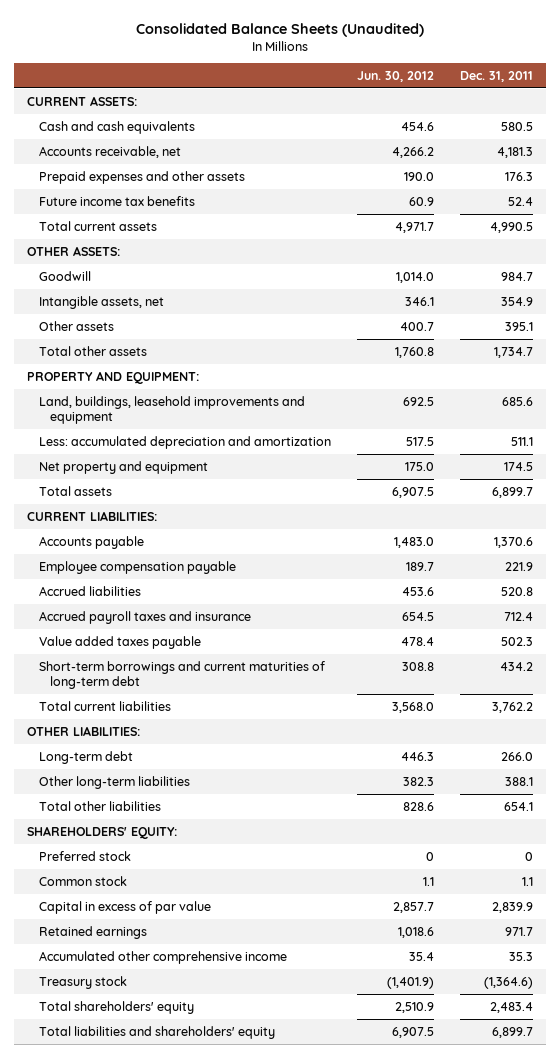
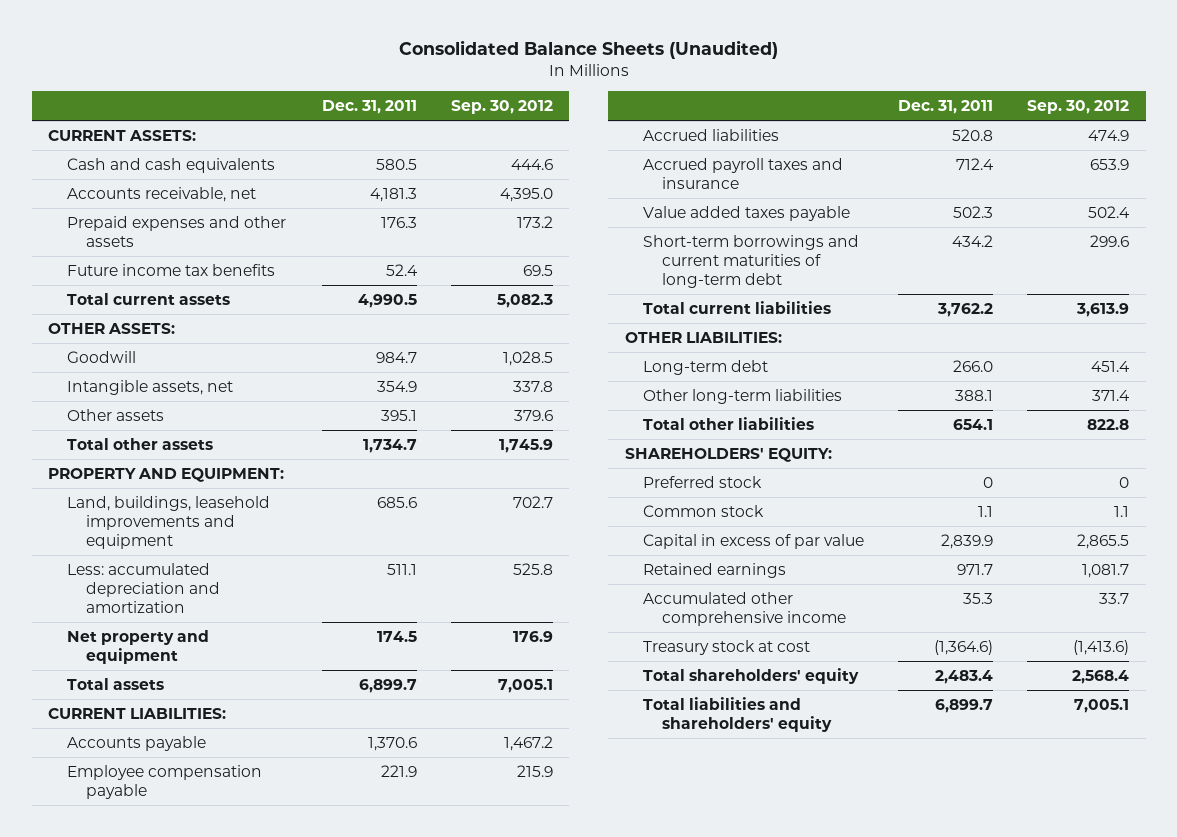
[356,70,434,82] Jun. 30, 2012 -> none
none -> [450,100,553,115] Sep. 30, 2012
[38,975,127,989] Treasury stock -> [643,639,811,655] Treasury stock at cost

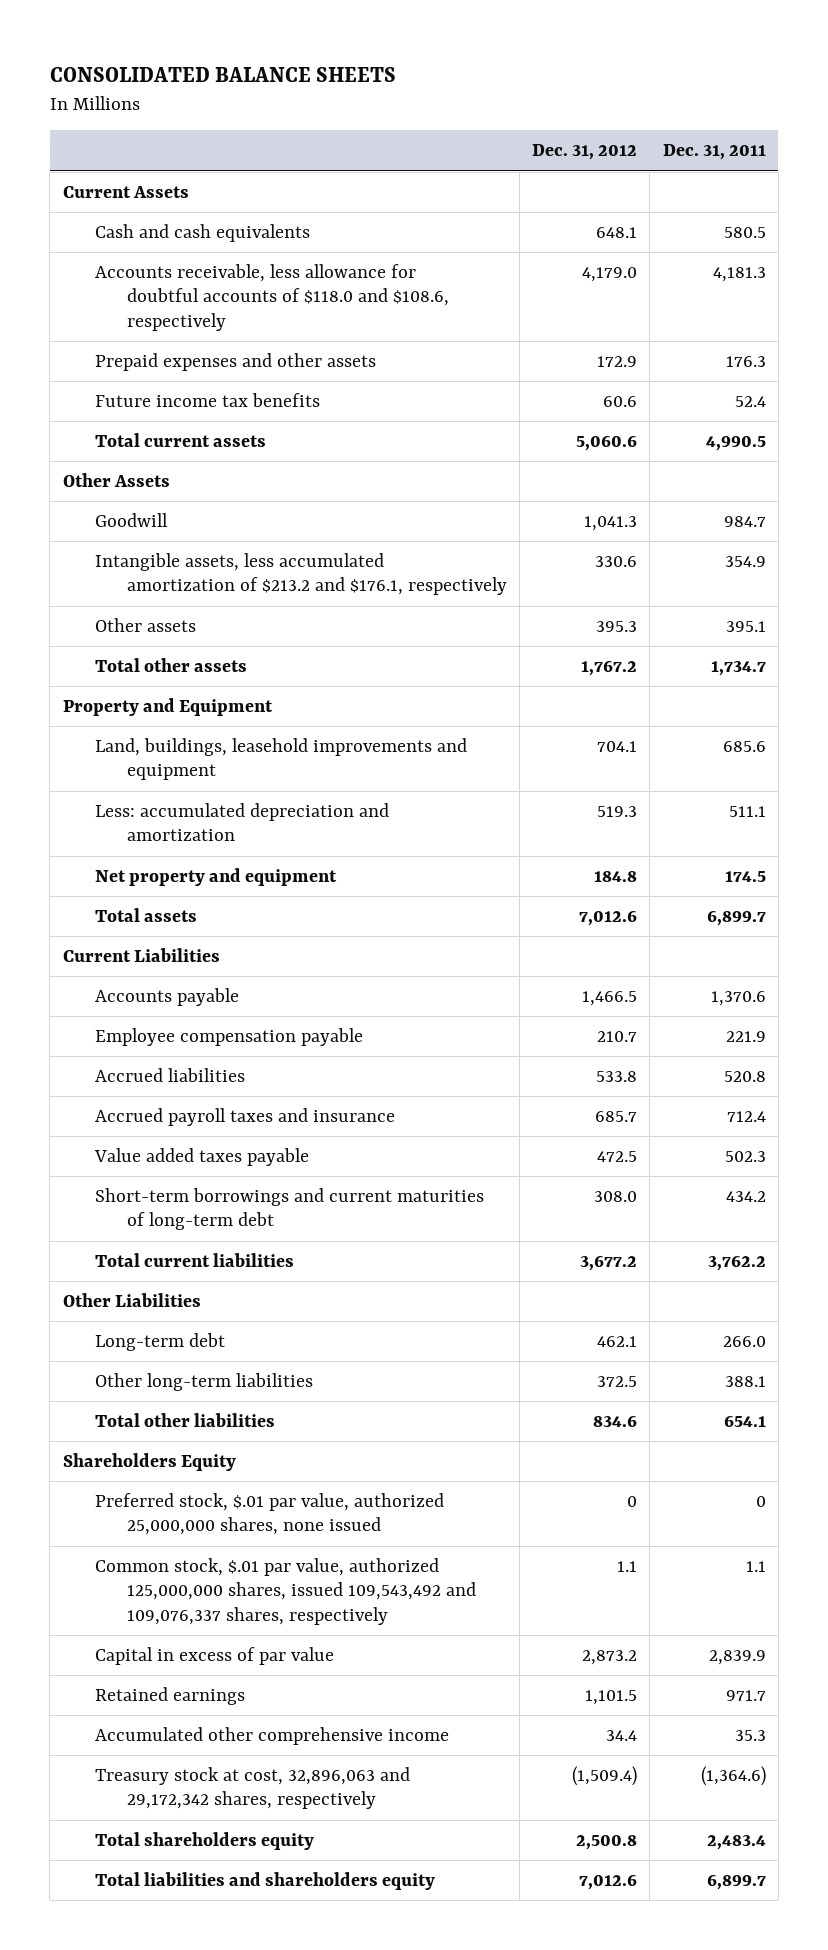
[398,40,778,60] Consolidated Balance Sheets (Unaudited) -> [49,66,396,82] CONSOLIDATED BALANCE SHEETS
[450,100,553,115] Sep. 30, 2012 -> none
none -> [532,144,638,161] Dec. 31, 2012
[48,129,197,141] CURRENT ASSETS: -> [62,186,189,199] Current Assets
[67,186,257,202] Accounts receivable, net -> [94,264,449,331] Accounts receivable, less allowance for doubtful accounts of $118.0 and $108.6, respectively
[48,322,176,334] OTHER ASSETS: -> [62,473,170,488] Other Assets
[67,379,234,395] Intangible assets, net -> [94,553,507,596] Intangible assets, less accumulated amortization of $213.2 and $176.1, respectively
[48,467,285,482] PROPERTY AND EQUIPMENT: -> [62,698,273,717] Property and Equipment
[48,707,227,719] CURRENT LIABILITIES: -> [62,948,220,963] Current Liabilities
[624,331,782,343] OTHER LIABILITIES: -> [62,1293,201,1308] Other Liabilities
[624,447,832,462] SHAREHOLDERS' EQUITY: -> [62,1453,236,1472] Shareholders Equity
[643,475,763,488] Preferred stock -> [94,1493,444,1536] Preferred stock, $.01 par value, authorized 25,000,000 shares, none issued
[643,504,765,517] Common stock -> [94,1558,476,1625] Common stock, $.01 par value, authorized 125,000,000 shares, issued 109,543,492 and 109,076,337 shares, respectively
[643,639,811,655] Treasury stock at cost -> [94,1767,410,1810] Treasury stock at cost, 32,896,063 and 29,172,342 shares, respectively
[643,667,860,684] Total shareholders' equity -> [94,1832,314,1851] Total shareholders equity
[643,696,832,732] Total liabilities and shareholders' equity -> [94,1872,435,1891] Total liabilities and shareholders equity

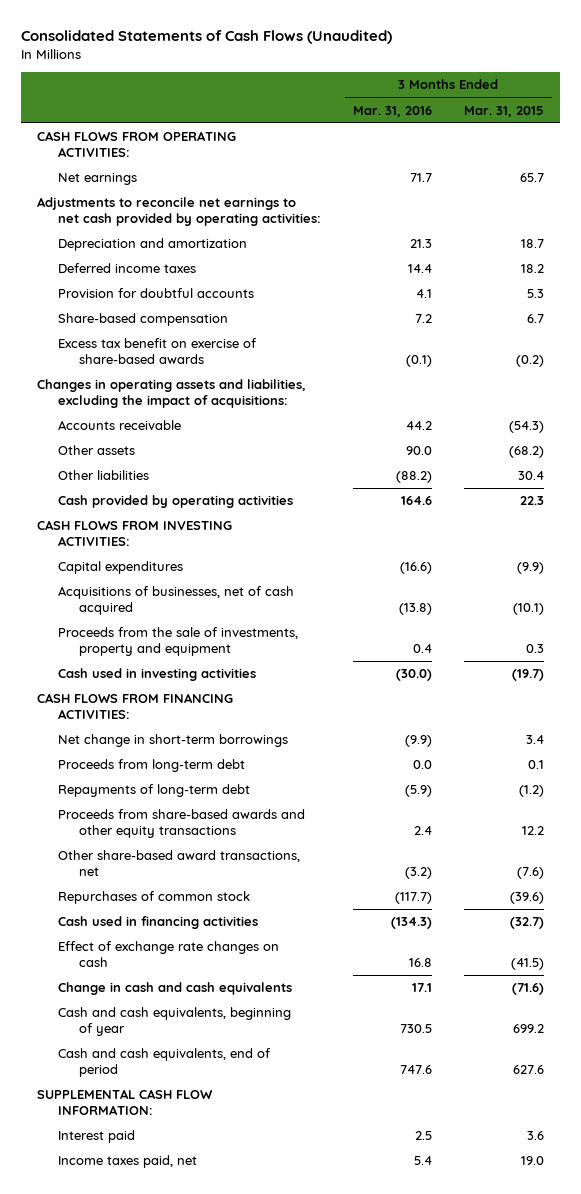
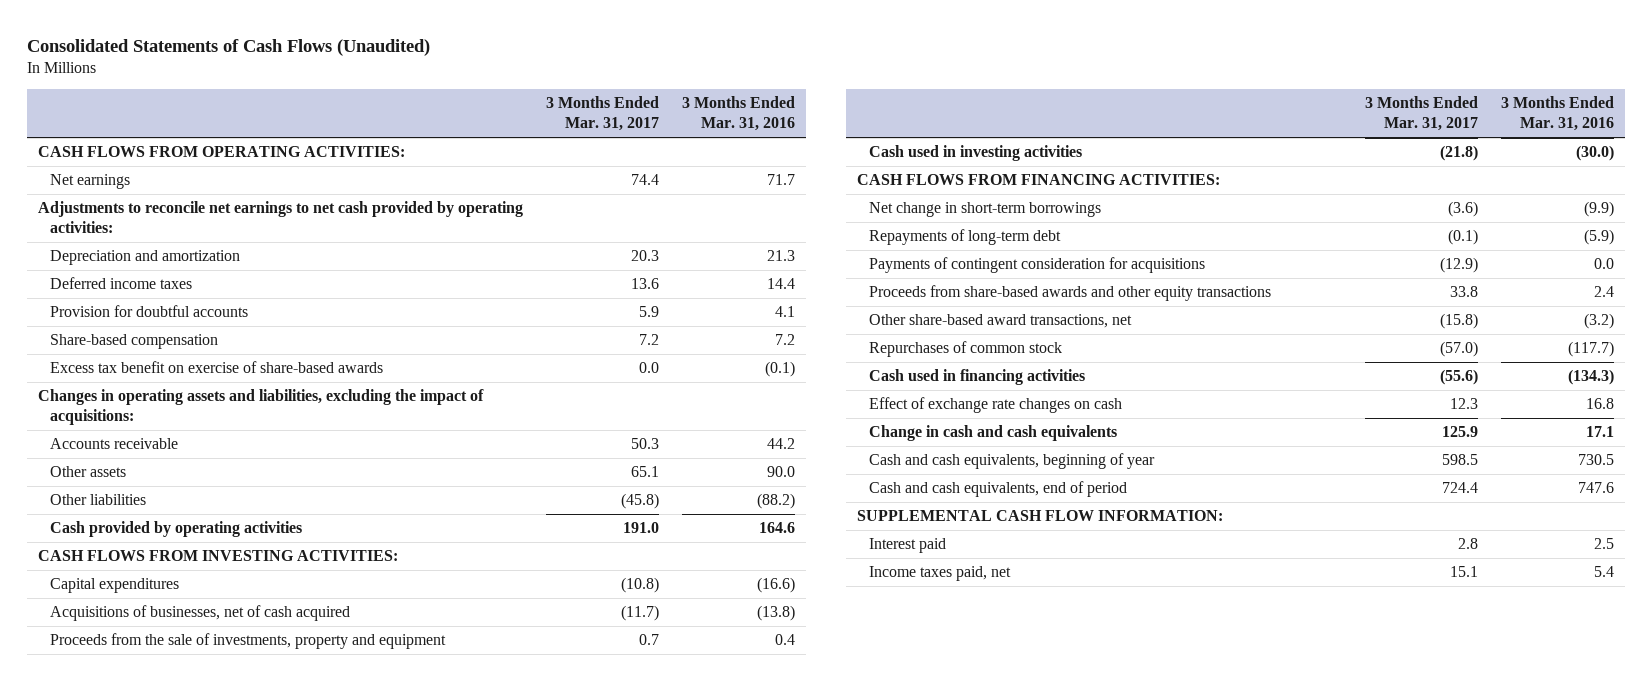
[463,105,544,117] Mar. 31, 2015 -> none
none -> [546,96,660,132] 3 Months Ended Mar. 31, 2017
[57,759,245,773] Proceeds from long-term debt -> none
none -> [869,257,1206,274] Payments of contingent consideration for acquisitions

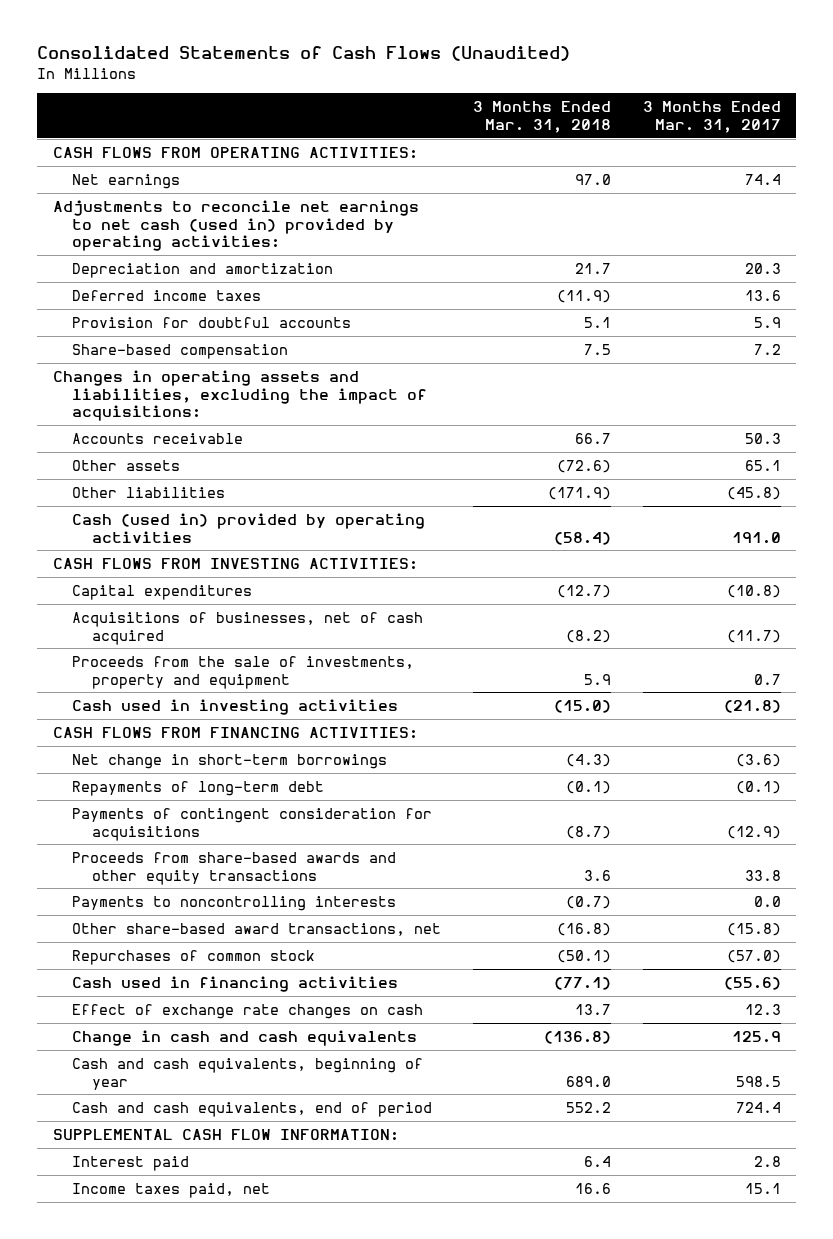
[681,96,795,132] 3 Months Ended Mar. 31, 2016 -> none
none -> [473,101,612,133] 3 Months Ended Mar. 31, 2018
[38,201,524,234] Adjustments to reconcile net earnings to net cash provided by operating activities: -> [52,199,419,252] Adjustments to reconcile net earnings to net cash (used in) provided by operating activities:
[49,361,383,374] Excess tax benefit on exercise of share-based awards -> none
[49,521,302,538] Cash provided by operating activities -> [72,512,426,543] Cash (used in) provided by operating activities
none -> [72,895,397,911] Payments to noncontrolling interests

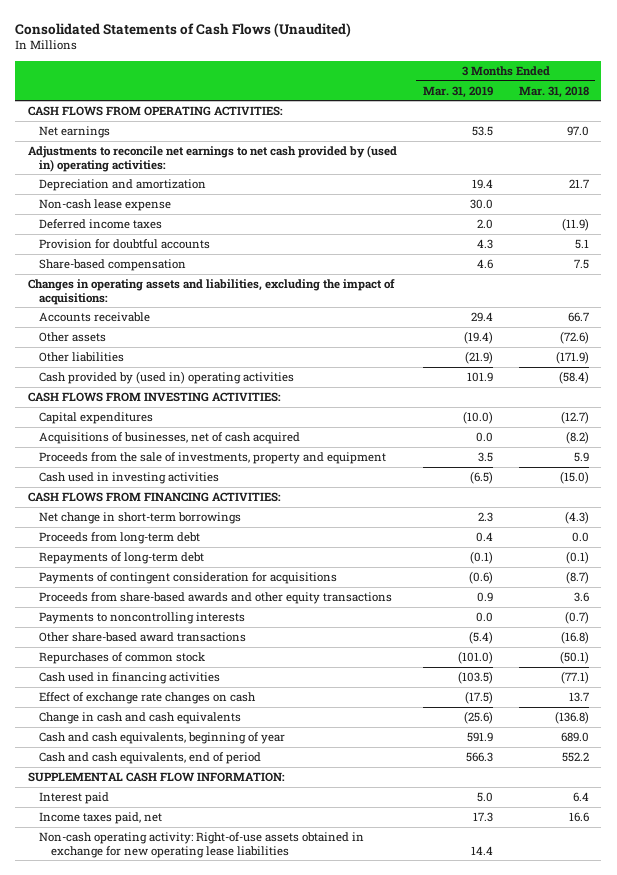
[642,101,781,133] 3 Months Ended Mar. 31, 2017 -> none
none -> [422,85,493,98] Mar. 31, 2019
[52,199,419,252] Adjustments to reconcile net earnings to net cash (used in) provided by operating activities: -> [28,145,398,172] Adjustments to reconcile net earnings to net cash provided by (used in) operating activities:
none -> [39,199,172,212] Non-cash lease expense
[72,512,426,543] Cash (used in) provided by operating activities -> [39,371,295,385] Cash provided by (used in) operating activities
none -> [39,532,201,545] Proceeds from long-term debt
[72,922,442,936] Other share-based award transactions, net -> [39,632,247,643] Other share-based award transactions
none -> [39,832,365,858] Non-cash operating activity: Right-of-use assets obtained in exchange for new operating lease liabilities

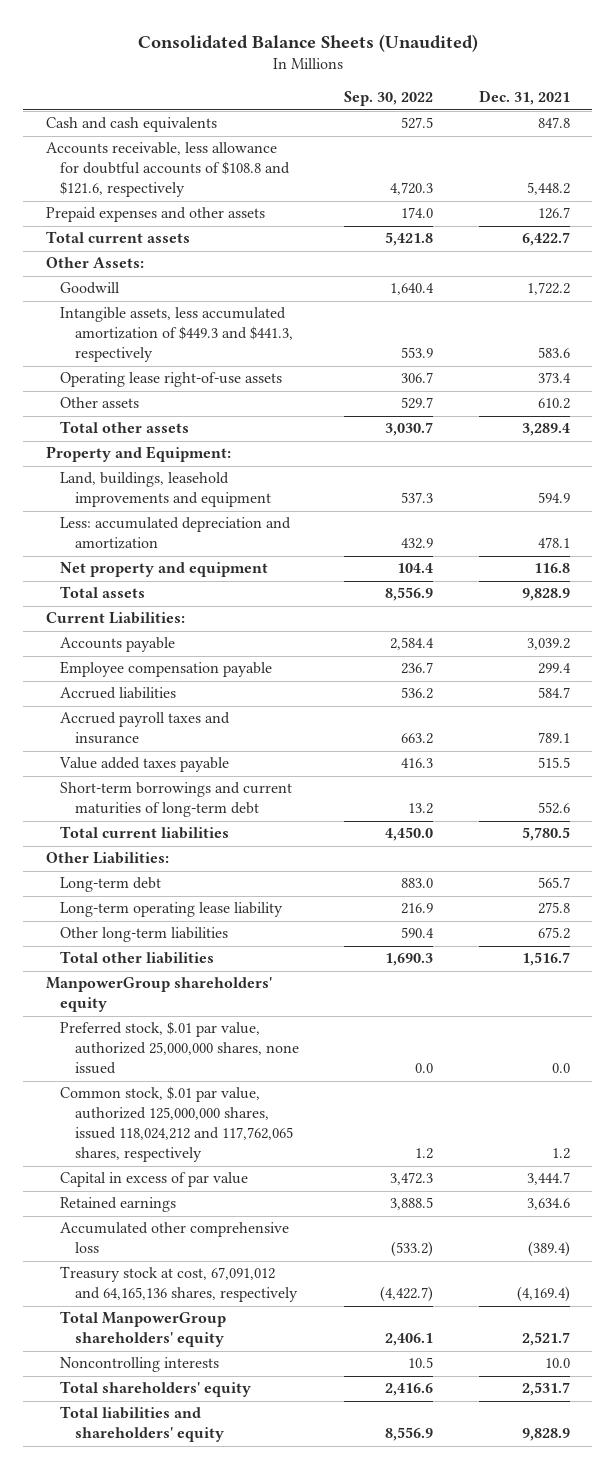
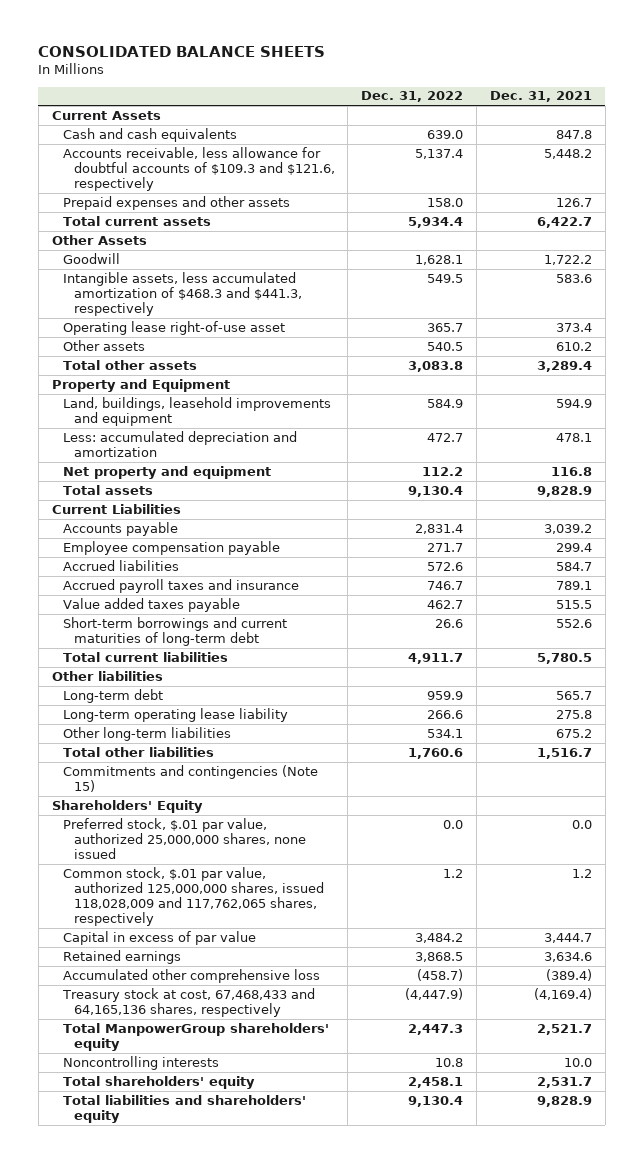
[137,33,478,52] Consolidated Balance Sheets (Unaudited) -> [38,46,326,58] CONSOLIDATED BALANCE SHEETS
[344,91,434,107] Sep. 30, 2022 -> none
none -> [361,91,464,103] Dec. 31, 2022
none -> [51,110,161,120] Current Assets
[45,142,291,198] Accounts receivable, less allowance for doubtful accounts of $108.8 and $121.6, respectively -> [62,146,335,191] Accounts receivable, less allowance for doubtful accounts of $109.3 and $121.6, respectively
[45,257,144,269] Other Assets: -> [51,234,147,245] Other Assets
[60,307,294,363] Intangible assets, less accumulated amortization of $449.3 and $441.3, respectively -> [62,271,302,316] Intangible assets, less accumulated amortization of $468.3 and $441.3, respectively
[60,372,283,388] Operating lease right-of-use assets -> [62,320,285,335] Operating lease right-of-use asset
[45,446,231,463] Property and Equipment: -> [51,378,230,392] Property and Equipment
[45,612,185,625] Current Liabilities: -> [51,503,181,514] Current Liabilities
[45,852,169,865] Other Liabilities: -> [51,670,163,681] Other liabilities
none -> [62,764,318,792] Commitments and contingencies (Note 15)
[45,977,272,1013] ManpowerGroup shareholders' equity -> [51,799,203,813] Shareholders' Equity
[60,1086,294,1163] Common stock, $.01 par value, authorized 125,000,000 shares, issued 118,024,212 and 117,762,065 shares, respectively -> [62,866,324,926] Common stock, $.01 par value, authorized 125,000,000 shares, issued 118,028,009 and 117,762,065 shares, respectively
[60,1266,299,1303] Treasury stock at cost, 67,091,012 and 64,165,136 shares, respectively -> [61,987,315,1017] Treasury stock at cost, 67,468,433 and 64,165,136 shares, respectively

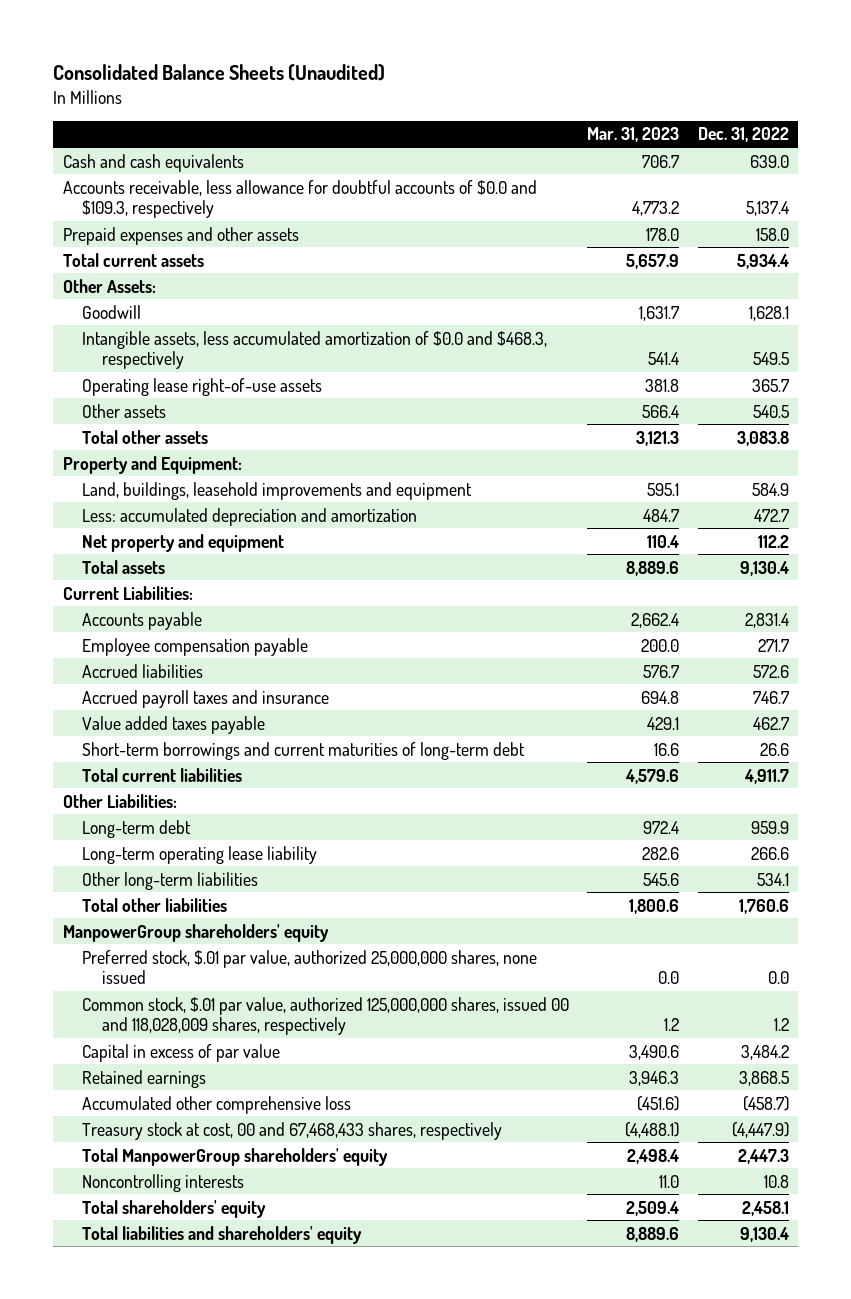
[38,46,326,58] CONSOLIDATED BALANCE SHEETS -> [53,64,386,82] Consolidated Balance Sheets (Unaudited)
[489,91,592,103] Dec. 31, 2021 -> none
none -> [587,127,680,143] Mar. 31, 2023
[51,110,161,120] Current Assets -> none
[62,146,335,191] Accounts receivable, less allowance for doubtful accounts of $109.3 and $121.6, respectively -> [62,179,537,218] Accounts receivable, less allowance for doubtful accounts of $0.0 and $109.3, respectively
[51,234,147,245] Other Assets -> [62,278,156,293] Other Assets:
[62,271,302,316] Intangible assets, less accumulated amortization of $468.3 and $441.3, respectively -> [82,330,548,369] Intangible assets, less accumulated amortization of $0.0 and $468.3, respectively
[62,320,285,335] Operating lease right-of-use asset -> [82,377,323,396] Operating lease right-of-use assets
[51,378,230,392] Property and Equipment -> [62,455,242,474] Property and Equipment:
[51,503,181,514] Current Liabilities -> [62,585,193,600] Current Liabilities:
[51,670,163,681] Other liabilities -> [62,793,177,808] Other Liabilities:
[62,764,318,792] Commitments and contingencies (Note 15) -> none
[51,799,203,813] Shareholders' Equity -> [62,923,329,942] ManpowerGroup shareholders' equity
[62,866,324,926] Common stock, $.01 par value, authorized 125,000,000 shares, issued 118,028,009 and 117,762,065 shares, respectively -> [82,996,570,1035] Common stock, $.01 par value, authorized 125,000,000 shares, issued 00 and 118,028,009 shares, respectively
[61,987,315,1017] Treasury stock at cost, 67,468,433 and 64,165,136 shares, respectively -> [82,1121,503,1140] Treasury stock at cost, 00 and 67,468,433 shares, respectively

